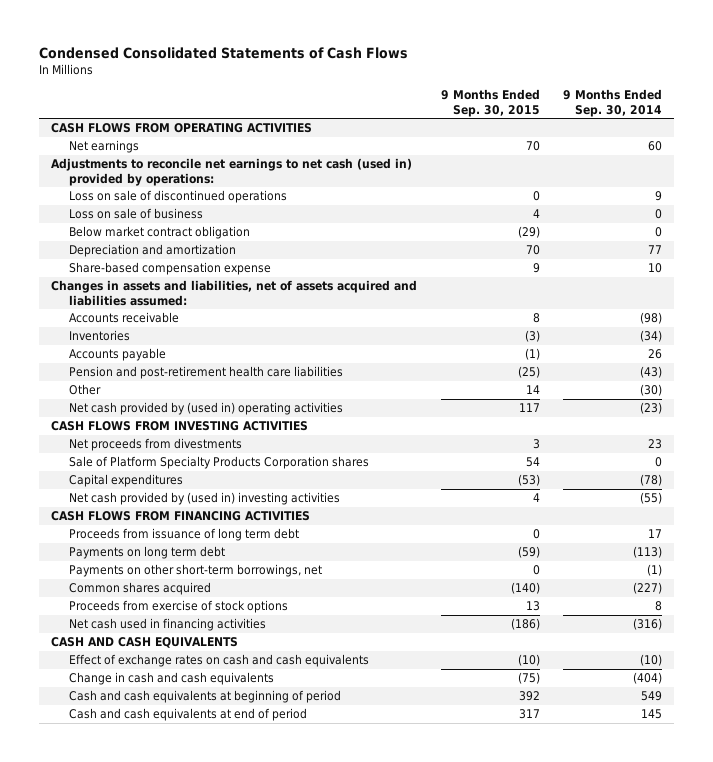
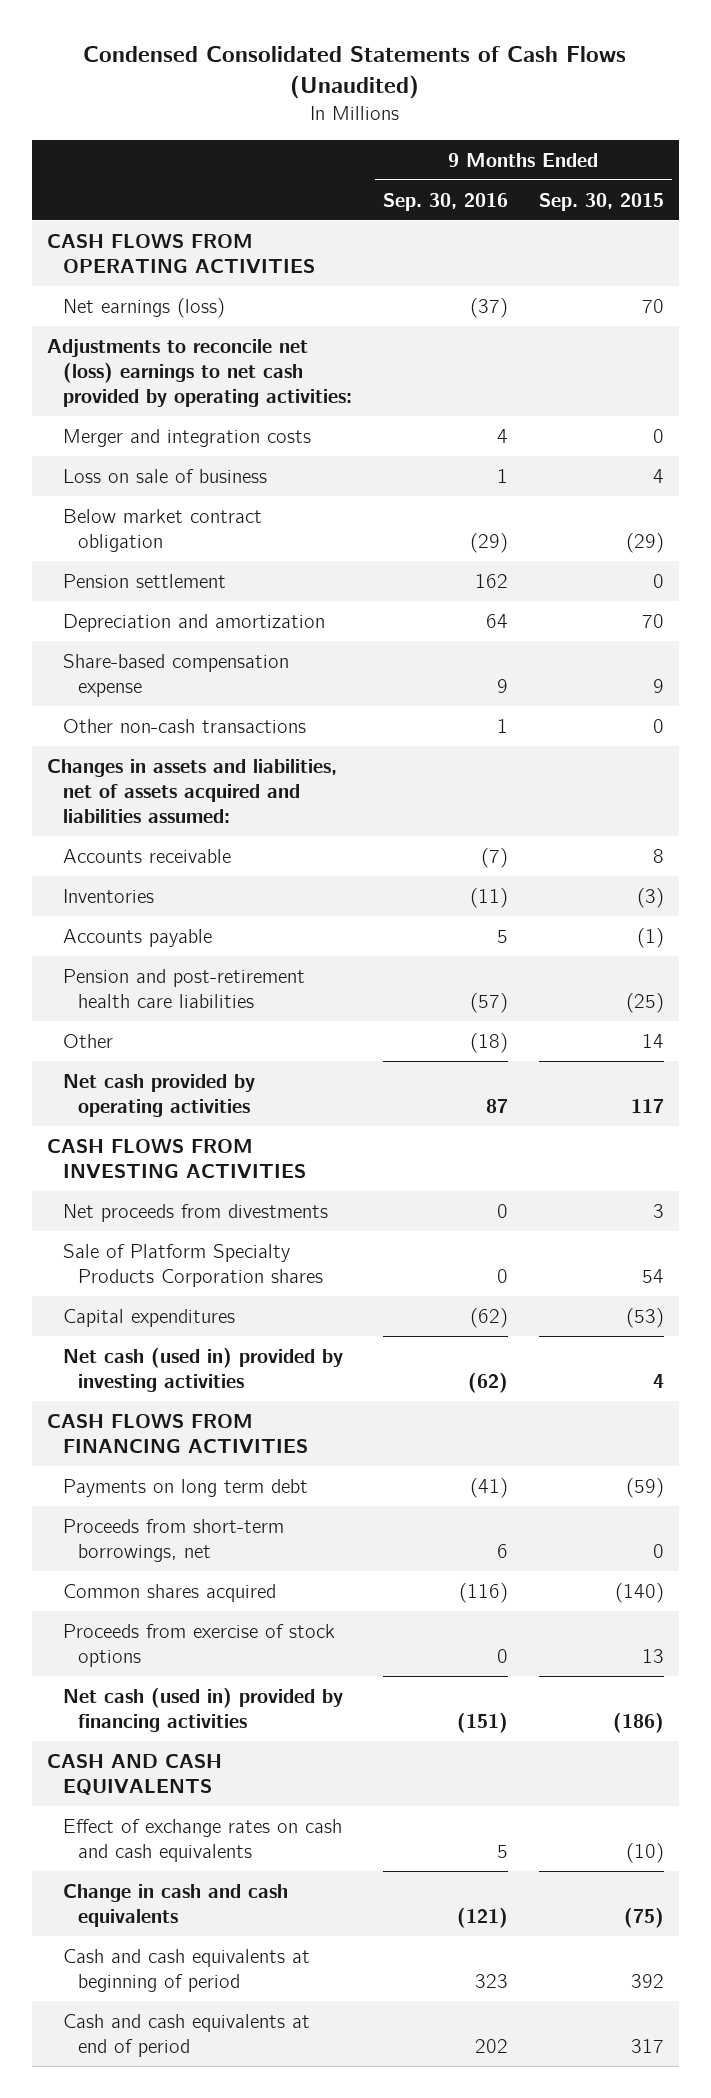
[38,46,408,59] Condensed Consolidated Statements of Cash Flows -> [83,46,627,100] Condensed Consolidated Statements of Cash Flows (Unaudited)
[563,89,663,117] 9 Months Ended Sep. 30, 2014 -> none
none -> [382,192,508,211] Sep. 30, 2016
[68,190,287,204] Loss on sale of discontinued operations -> none
[68,140,139,154] Net earnings -> [62,297,225,318] Net earnings (loss)
[50,158,412,186] Adjustments to reconcile net earnings to net cash (used in) provided by operations: -> [47,338,352,408] Adjustments to reconcile net (loss) earnings to net cash provided by operating activities:
none -> [62,428,311,447] Merger and integration costs
none -> [62,573,226,588] Pension settlement
none -> [62,718,306,733] Other non-cash transactions
[68,402,343,416] Net cash provided by (used in) operating activities -> [62,1073,255,1117] Net cash provided by operating activities
[68,492,340,506] Net cash provided by (used in) investing activities -> [62,1347,343,1392] Net cash (used in) provided by investing activities
[68,528,299,542] Proceeds from issuance of long term debt -> none
[68,564,322,578] Payments on other short-term borrowings, net -> [62,1518,284,1562] Proceeds from short-term borrowings, net
[68,618,266,632] Net cash used in financing activities -> [62,1687,343,1732] Net cash (used in) provided by financing activities

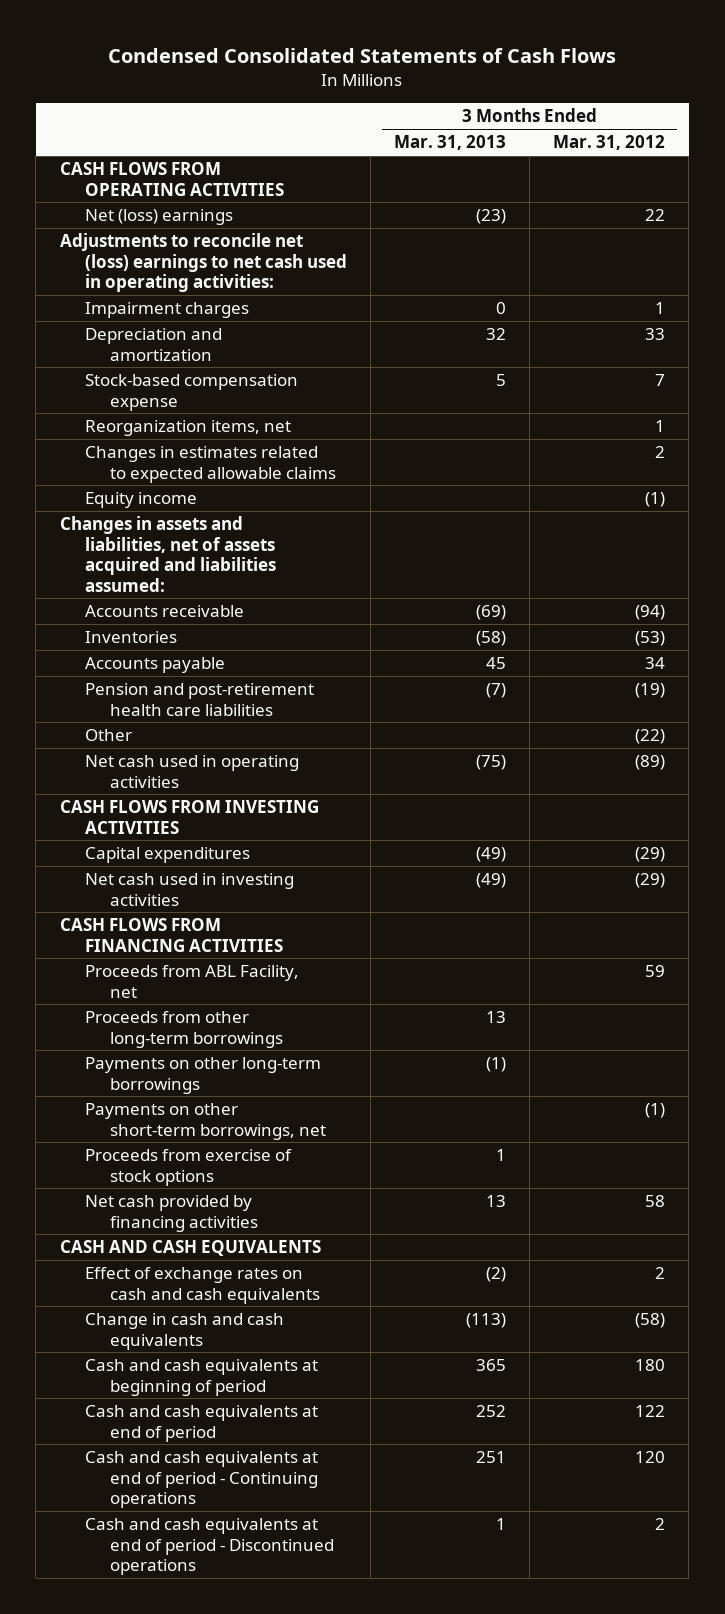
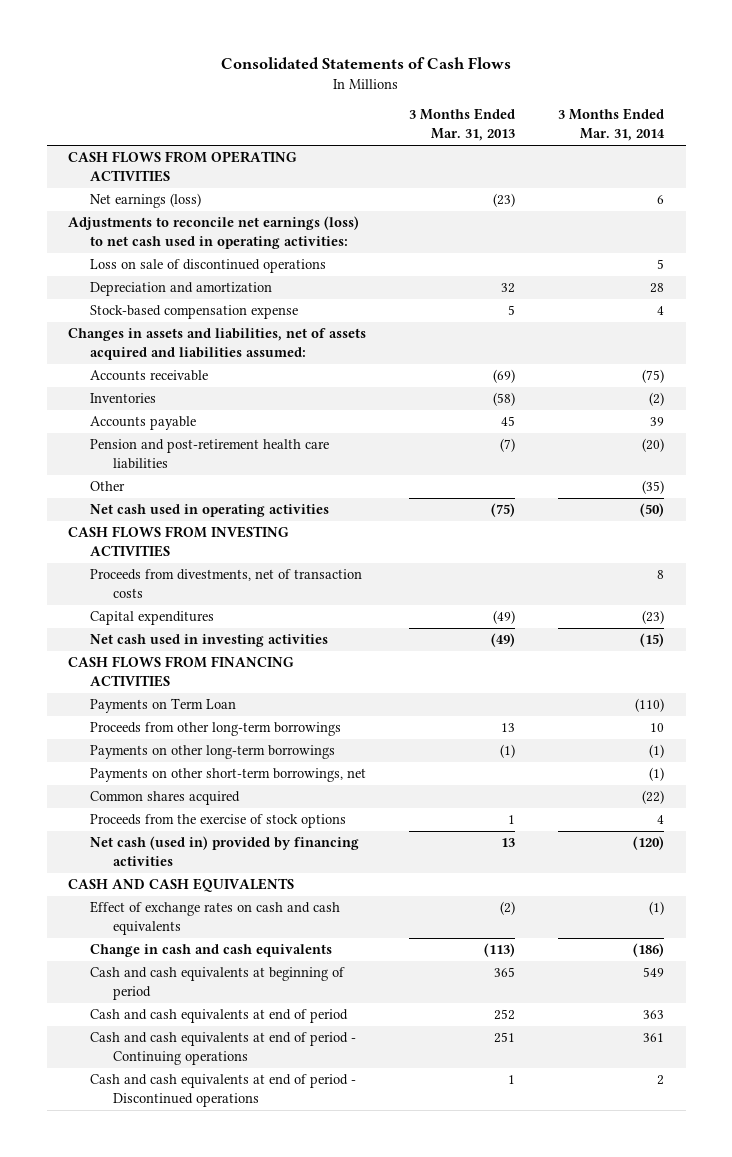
[108,47,617,63] Condensed Consolidated Statements of Cash Flows -> [221,57,512,70] Consolidated Statements of Cash Flows
[553,135,666,151] Mar. 31, 2012 -> none
none -> [558,108,666,142] 3 Months Ended Mar. 31, 2014
[84,302,249,319] Impairment charges -> none
[84,209,233,226] Net (loss) earnings -> [90,193,202,209] Net earnings (loss)
[59,233,347,293] Adjustments to reconcile net (loss) earnings to net cash used in operating activities: -> [68,216,360,250] Adjustments to reconcile net earnings (loss) to net cash used in operating activities:
none -> [90,259,327,274] Loss on sale of discontinued operations
[84,420,291,437] Reorganization items, net -> none
[84,446,337,483] Changes in estimates related to expected allowable claims -> none
[84,492,197,509] Equity income -> none
none -> [90,569,363,599] Proceeds from divestments, net of transaction costs
[84,965,299,998] Proceeds from ABL Facility, net -> none
none -> [90,698,237,714] Payments on Term Loan
none -> [90,791,241,806] Common shares acquired
[84,1149,292,1186] Proceeds from exercise of stock options -> [90,814,347,829] Proceeds from the exercise of stock options
[84,1195,259,1232] Net cash provided by financing activities -> [90,836,360,867] Net cash (used in) provided by financing activities

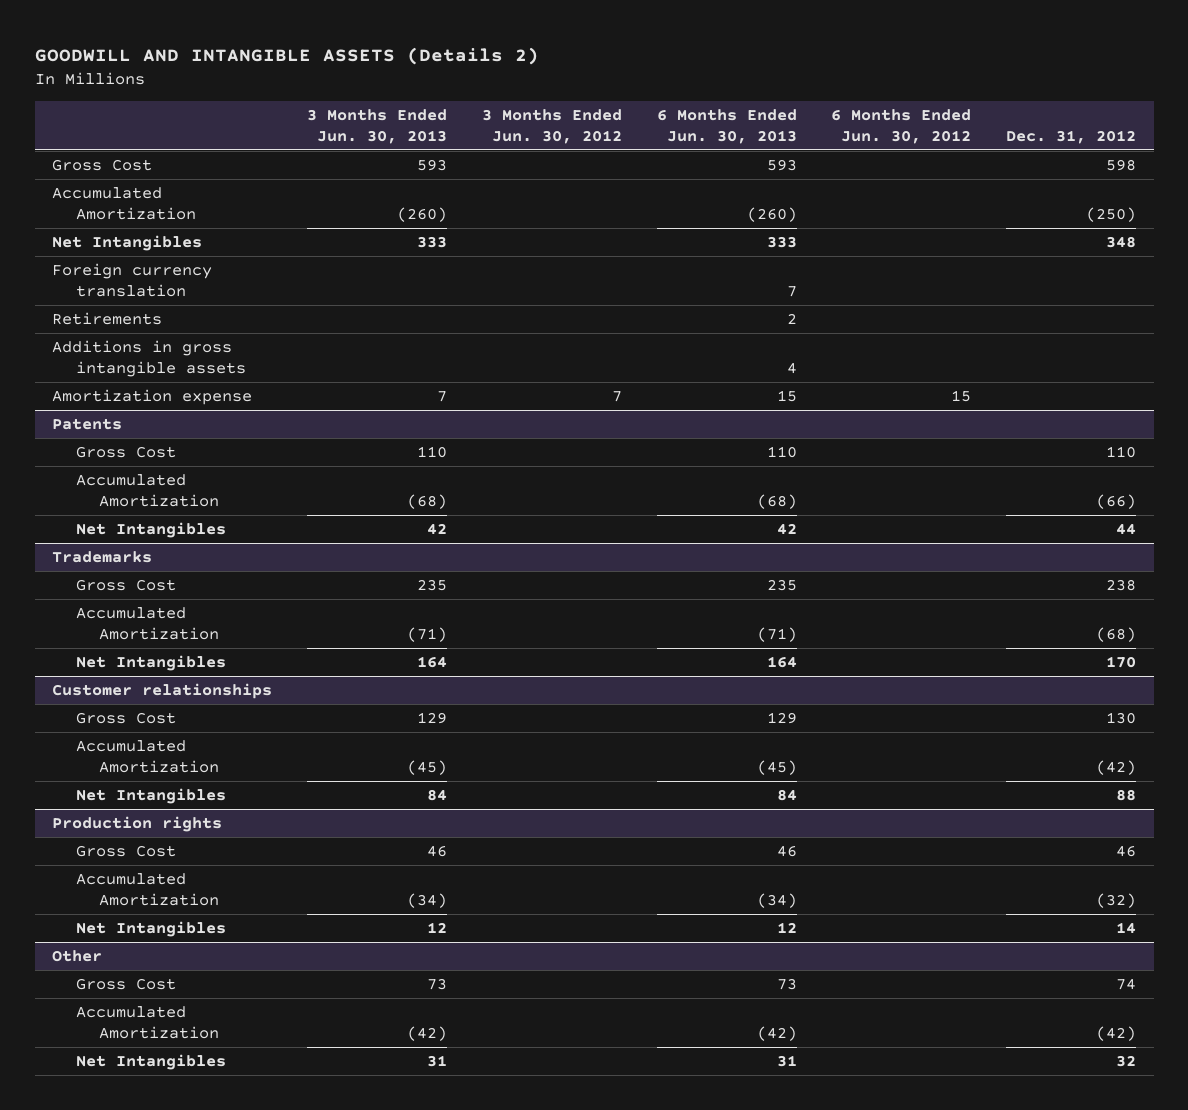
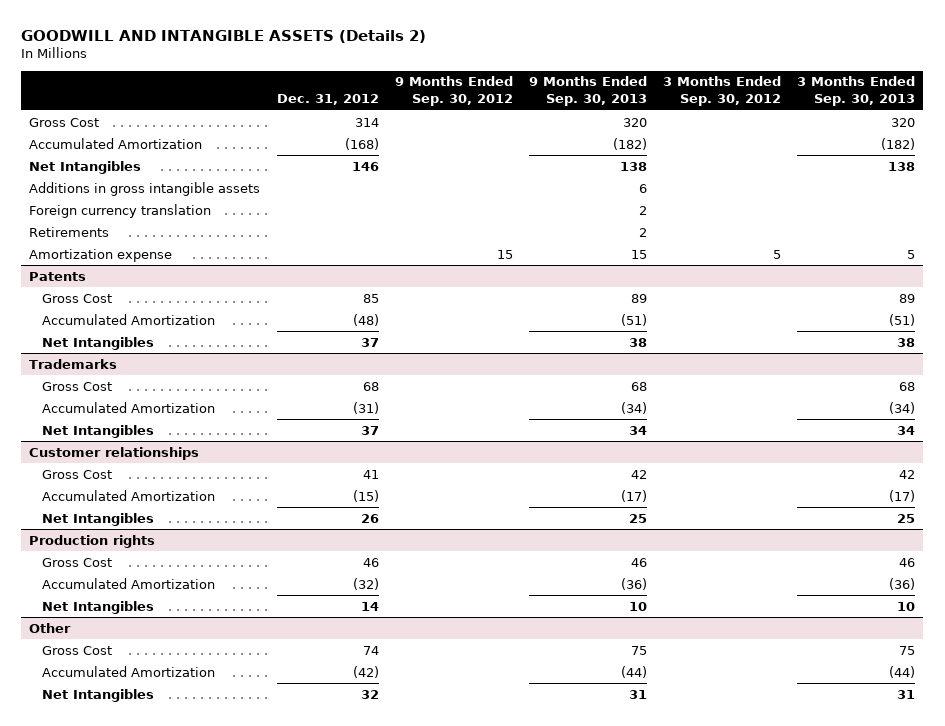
[306,108,447,145] 3 Months Ended Jun. 30, 2013 -> none
[481,108,622,145] 3 Months Ended Jun. 30, 2012 -> none
[656,108,797,145] 6 Months Ended Jun. 30, 2013 -> none
[831,108,972,145] 6 Months Ended Jun. 30, 2012 -> none
none -> [394,76,513,106] 9 Months Ended Sep. 30, 2012
none -> [528,76,647,106] 9 Months Ended Sep. 30, 2013
none -> [663,76,782,106] 3 Months Ended Sep. 30, 2012
none -> [797,76,916,106] 3 Months Ended Sep. 30, 2013
[1106,158,1137,171] 598 -> [354,117,379,127] 314
[1086,207,1137,223] (250) -> [344,137,379,150] (168)
[1106,235,1137,248] 348 -> [351,161,379,171] 146
[51,339,246,378] Additions in gross intangible assets -> [29,181,261,196] Additions in gross intangible assets
[1106,445,1137,458] 110 -> [362,293,379,303] 85
[1096,494,1137,510] (66) -> [352,313,379,326] (48)
[1116,522,1137,534] 44 -> [360,337,379,347] 37
[1106,578,1137,591] 238 -> [362,381,379,391] 68
[1096,627,1137,643] (68) -> [352,401,379,414] (31)
[1106,655,1137,668] 170 -> [360,425,379,435] 37
[1106,711,1137,724] 130 -> [362,469,379,479] 41
[1096,760,1137,776] (42) -> [352,489,379,502] (15)
[1116,788,1137,801] 88 -> [360,513,379,523] 26

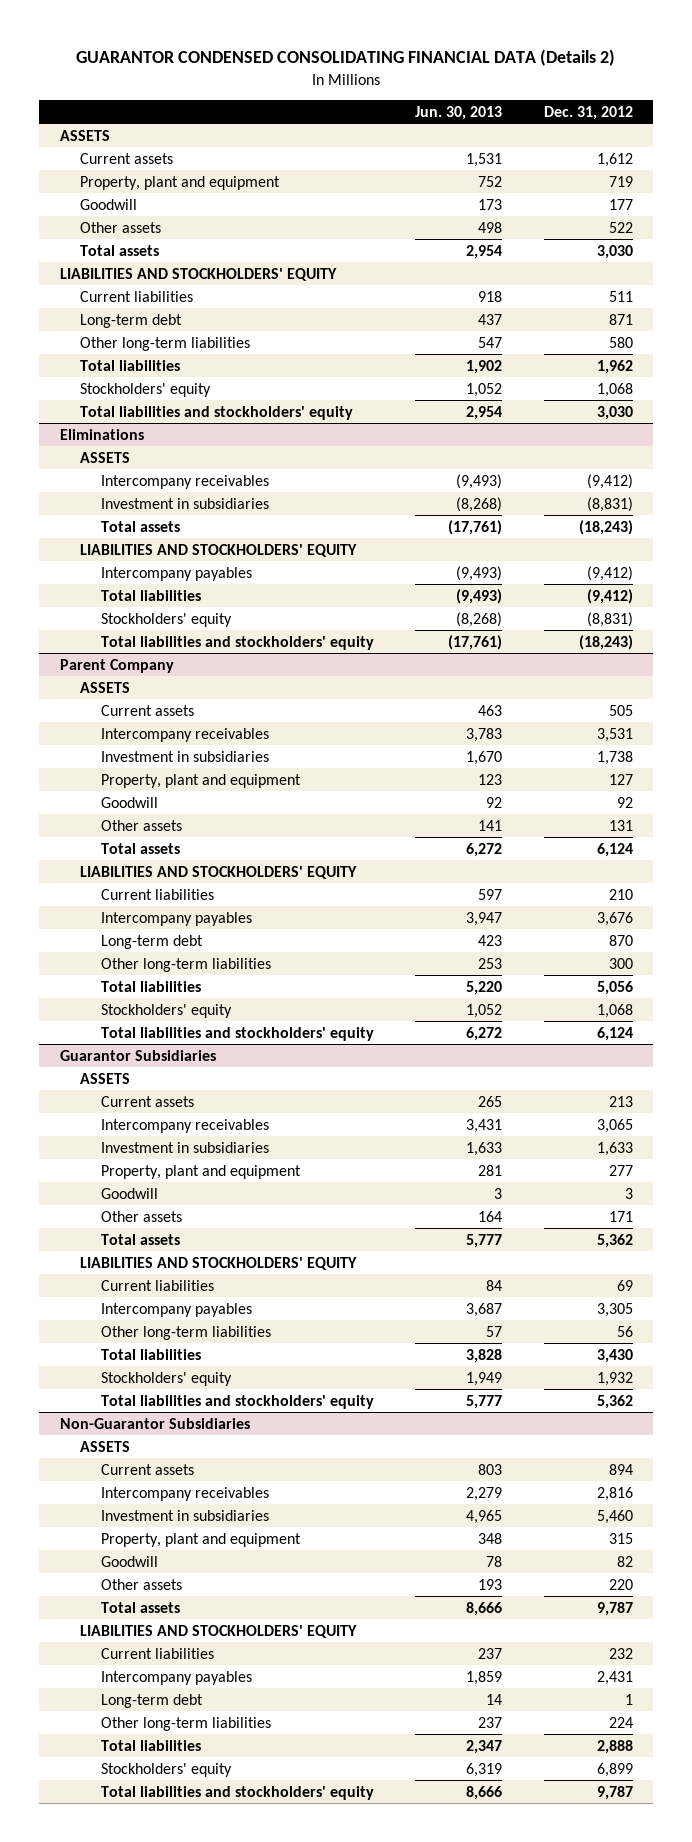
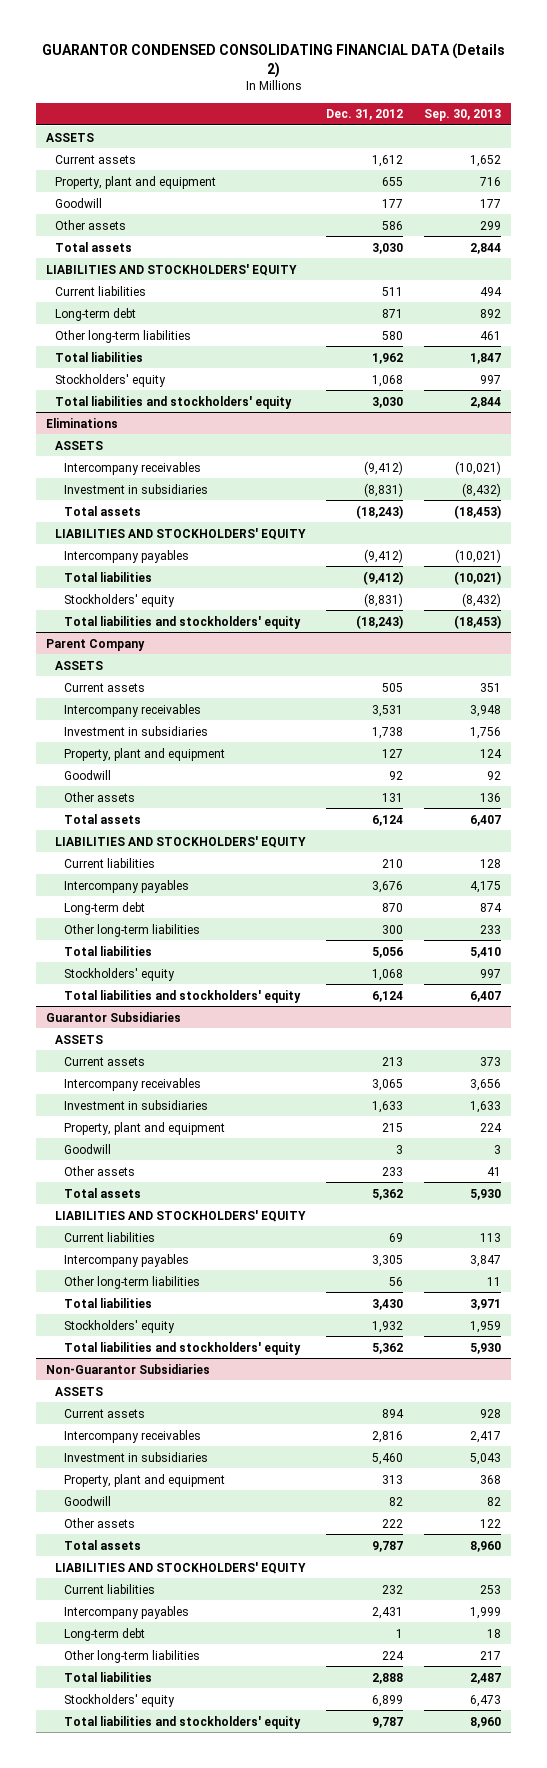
[415,105,503,120] Jun. 30, 2013 -> none
none -> [424,109,502,122] Sep. 30, 2013
[608,175,633,187] 719 -> [382,176,404,186] 655
[608,221,633,233] 522 -> [382,220,404,230] 586
[608,1164,633,1176] 277 -> [382,1122,404,1132] 215
[608,1210,633,1222] 171 -> [382,1166,404,1176] 233
[608,1532,633,1544] 315 -> [382,1474,404,1484] 313
[608,1578,633,1590] 220 -> [382,1518,404,1528] 222

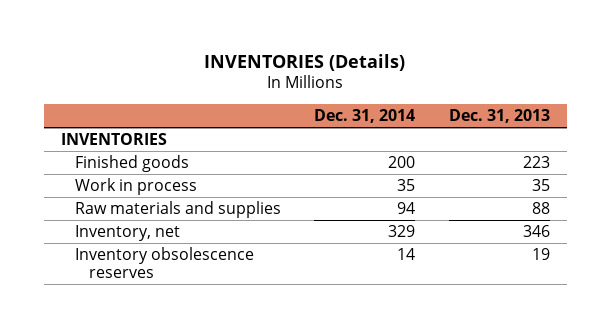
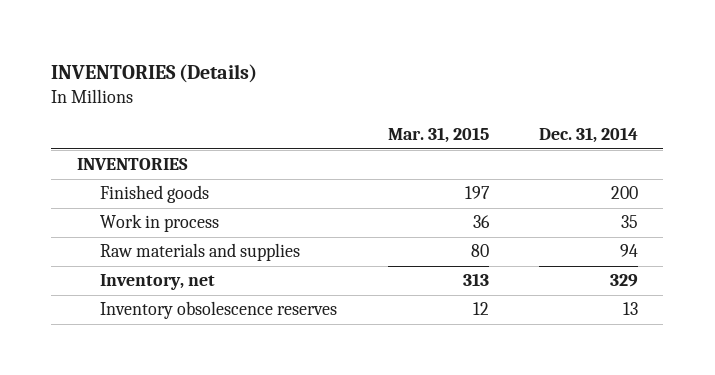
[449,108,551,123] Dec. 31, 2013 -> none
none -> [387,127,489,144] Mar. 31, 2015
[397,248,416,261] 14 -> [623,302,639,316] 13

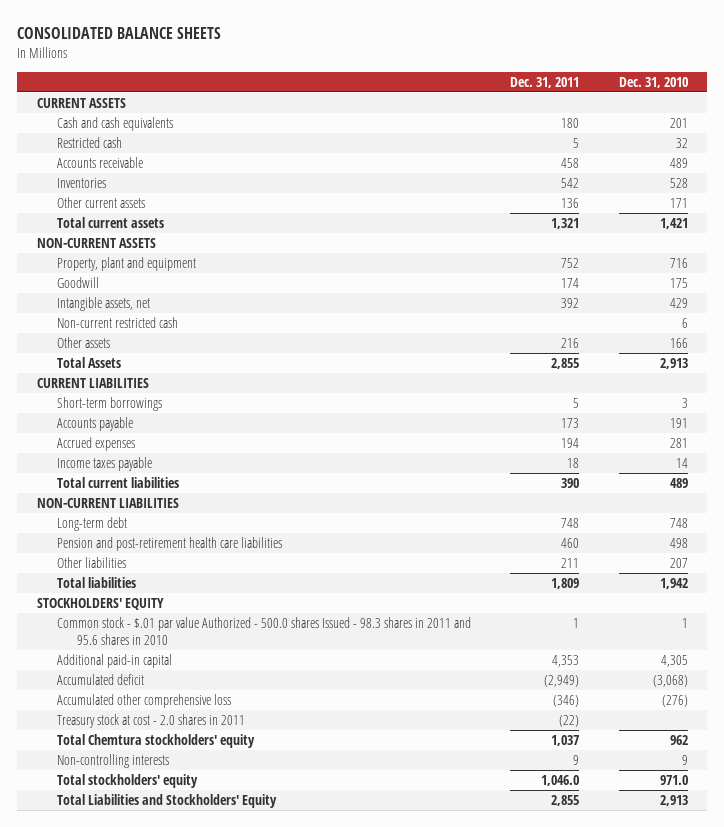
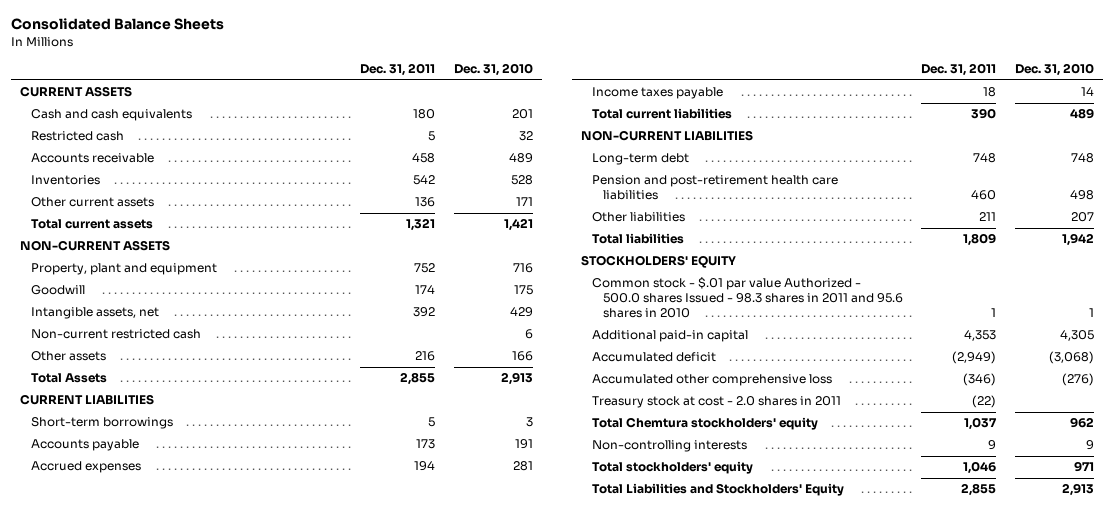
[17,26,222,39] CONSOLIDATED BALANCE SHEETS -> [10,18,224,31] Consolidated Balance Sheets
[541,774,580,786] 1,046.0 -> [963,461,997,475] 1,046
[659,774,688,785] 971.0 -> [1073,461,1094,473] 971

